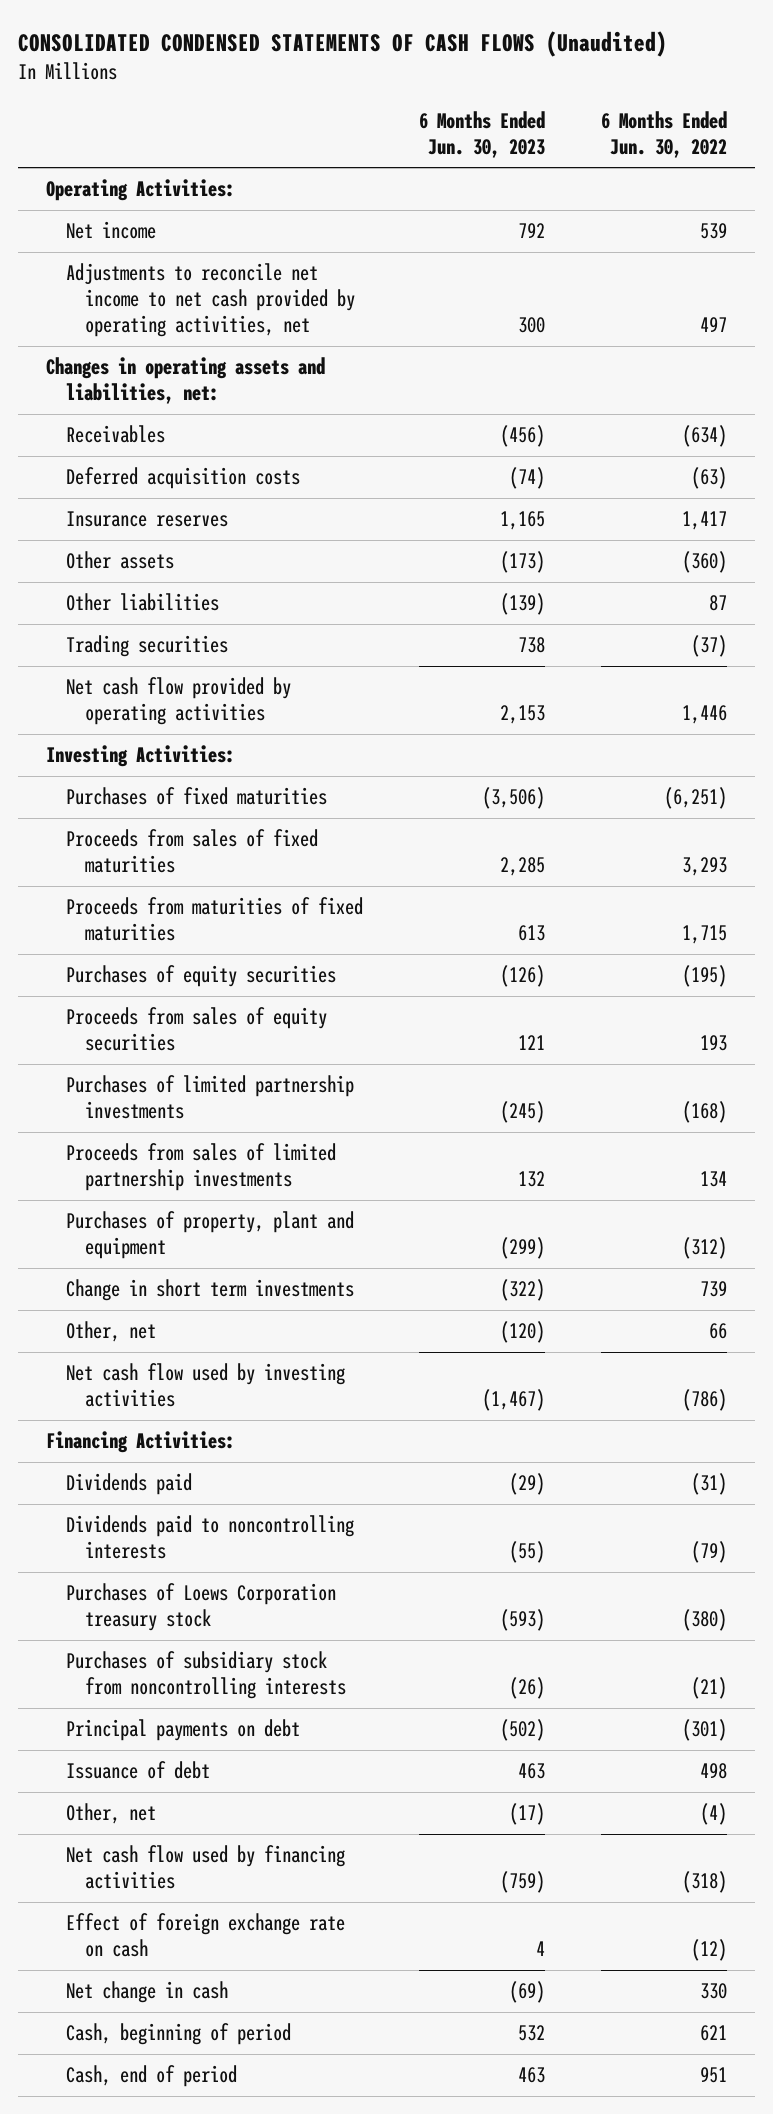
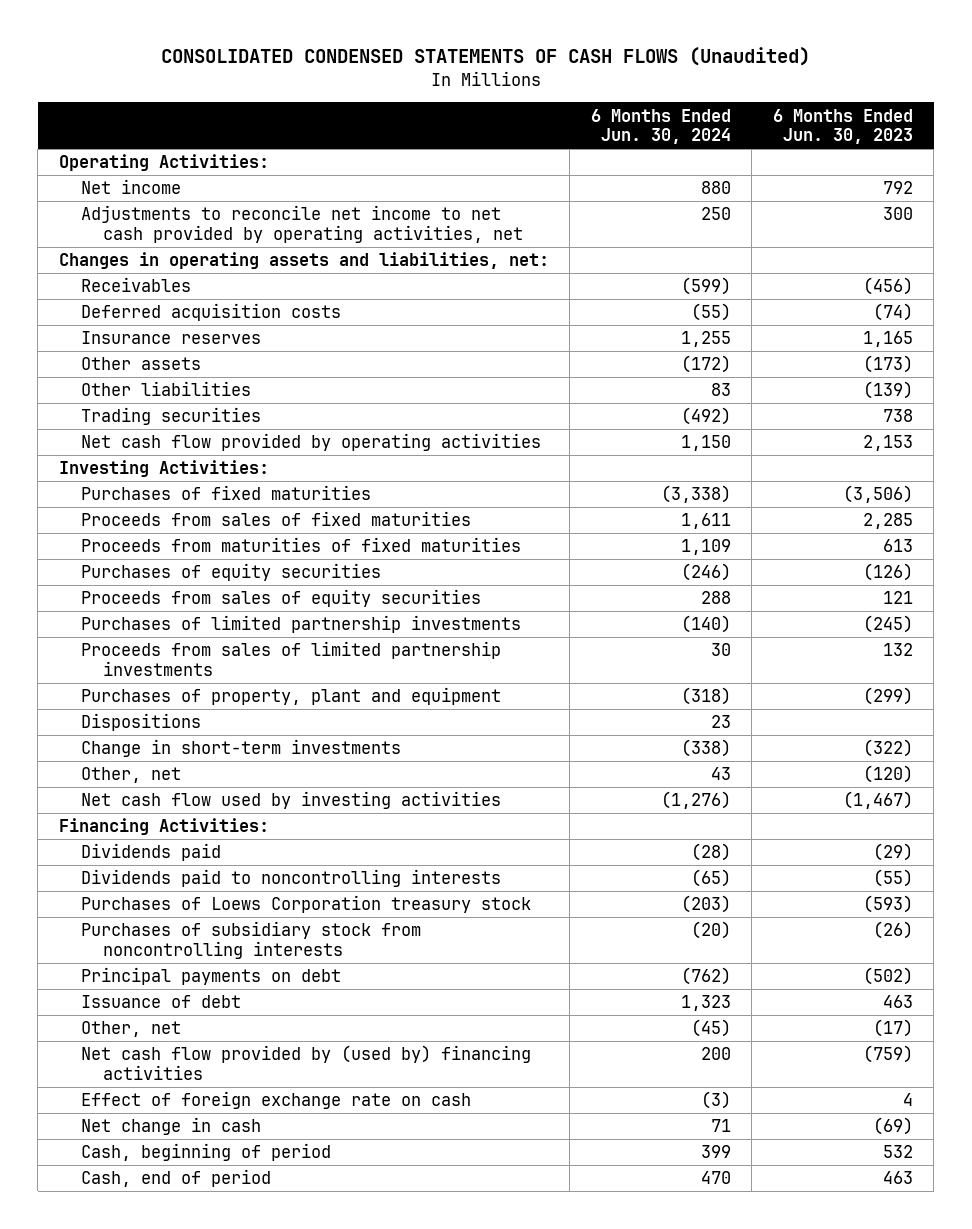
[600,110,727,158] 6 Months Ended Jun. 30, 2022 -> none
none -> [590,108,731,144] 6 Months Ended Jun. 30, 2024
none -> [80,713,201,732] Dispositions
[65,1279,354,1302] Change in short term investments -> [80,739,401,758] Change in short-term investments
[65,1845,345,1890] Net cash flow used by financing activities -> [80,1045,531,1080] Net cash flow provided by (used by) financing activities

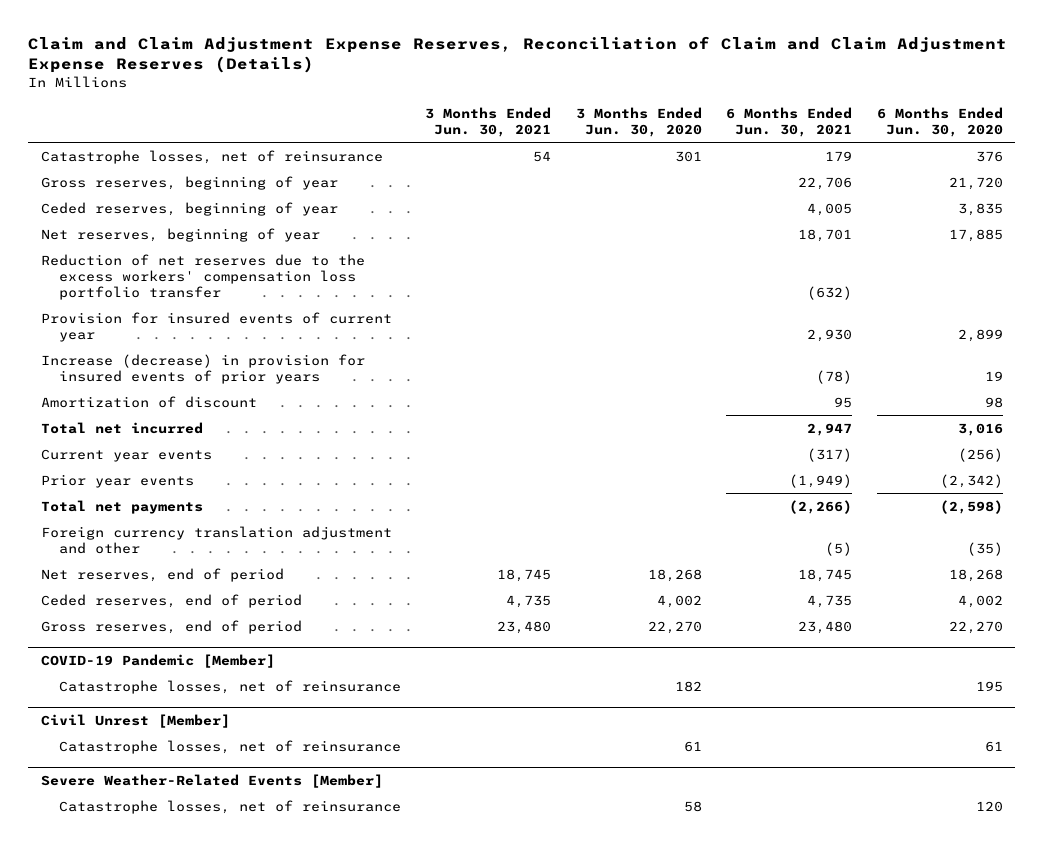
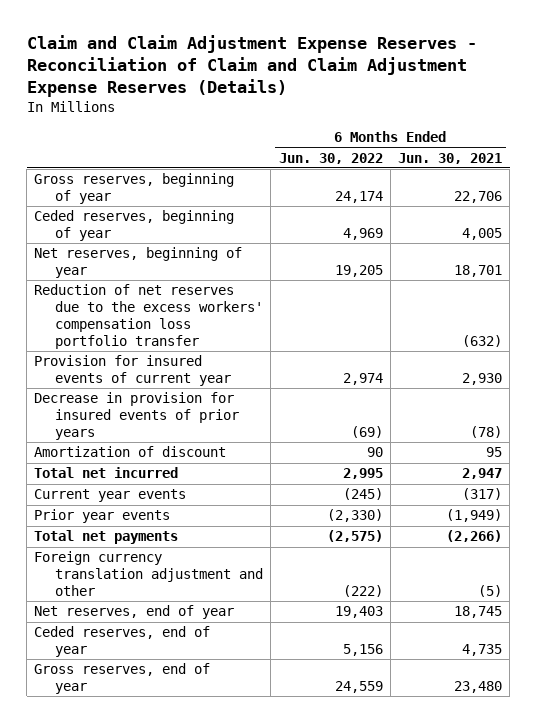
[28,35,1008,74] Claim and Claim Adjustment Expense Reserves, Reconciliation of Claim and Claim Adjustment Expense Reserves (Details) -> [26,34,477,97] Claim and Claim Adjustment Expense Reserves - Reconciliation of Claim and Claim Adjustment Expense Reserves (Details)
[425,106,552,137] 3 Months Ended Jun. 30, 2021 -> none
[575,106,702,137] 3 Months Ended Jun. 30, 2020 -> none
[876,106,1003,137] 6 Months Ended Jun. 30, 2020 -> none
none -> [278,152,383,164] Jun. 30, 2022
[40,149,383,164] Catastrophe losses, net of reinsurance -> none
[40,353,365,384] Increase (decrease) in provision for insured events of prior years -> [34,392,240,441] Decrease in provision for insured events of prior years
[40,653,275,668] COVID-19 Pandemic [Member] -> none
[58,679,401,694] Catastrophe losses, net of reinsurance -> none
[40,713,230,728] Civil Unrest [Member] -> none
[58,739,401,754] Catastrophe losses, net of reinsurance -> none
[40,773,383,788] Severe Weather-Related Events [Member] -> none
[58,799,401,814] Catastrophe losses, net of reinsurance -> none
[40,567,284,582] Net reserves, end of period -> [34,605,235,620] Net reserves, end of year
[40,593,302,608] Ceded reserves, end of period -> [34,626,211,658] Ceded reserves, end of year
[40,619,302,634] Gross reserves, end of period -> [34,663,211,695] Gross reserves, end of year

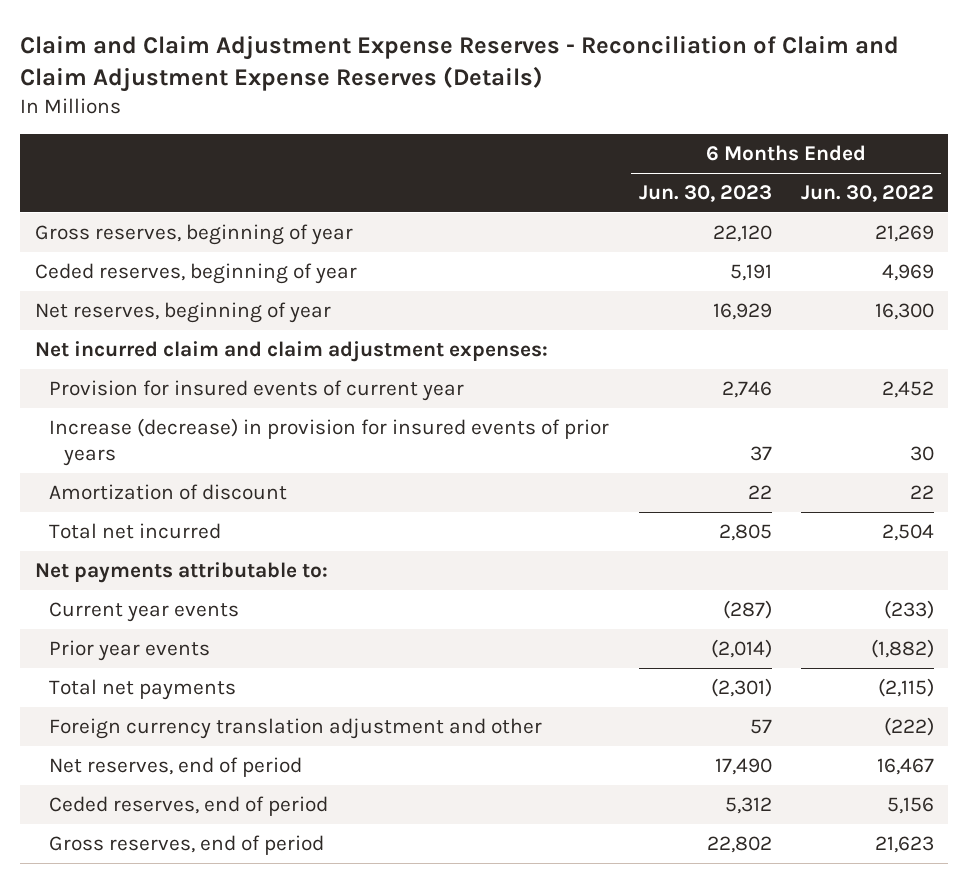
[397,152,502,164] Jun. 30, 2021 -> none
none -> [638,185,772,203] Jun. 30, 2023
[334,191,383,204] 24,174 -> [874,224,934,242] 21,269
[34,284,264,349] Reduction of net reserves due to the excess workers' compensation loss portfolio transfer -> none
[334,265,383,278] 19,205 -> [874,302,934,320] 16,300
none -> [34,340,548,362] Net incurred claim and claim adjustment expenses:
[342,373,383,386] 2,974 -> [881,380,934,398] 2,452
[34,392,240,441] Decrease in provision for insured events of prior years -> [49,417,610,467] Increase (decrease) in provision for insured events of prior years
[350,426,383,439] (69) -> [909,446,934,462] 30
[366,447,383,458] 90 -> [909,484,934,499] 22
[342,468,383,480] 2,995 -> [881,523,934,541] 2,504
none -> [34,561,328,583] Net payments attributable to:
[342,488,383,501] (245) -> [883,599,934,619] (233)
[326,509,383,523] (2,330) -> [870,638,934,658] (1,882)
[326,530,383,543] (2,575) -> [877,677,934,697] (2,115)
[34,605,235,620] Net reserves, end of year -> [49,756,303,777] Net reserves, end of period
[334,606,383,619] 19,403 -> [876,757,934,775] 16,467
[34,626,211,658] Ceded reserves, end of year -> [49,795,329,816] Ceded reserves, end of period
[34,663,211,695] Gross reserves, end of year -> [49,834,325,855] Gross reserves, end of period
[334,681,383,694] 24,559 -> [874,835,934,853] 21,623

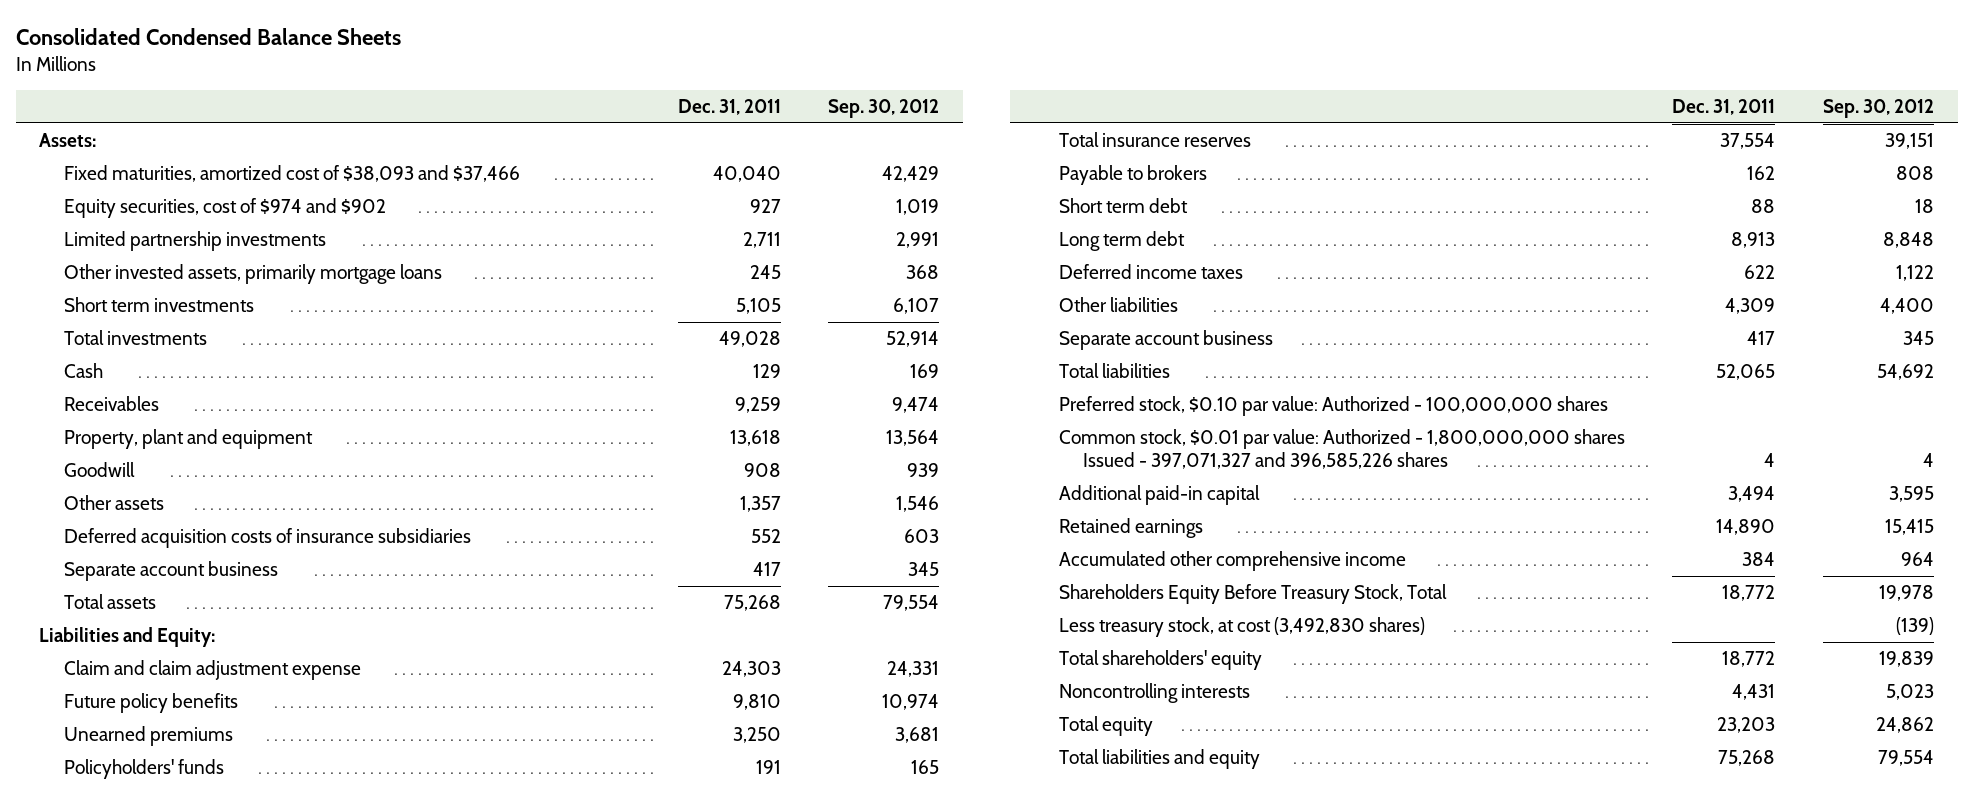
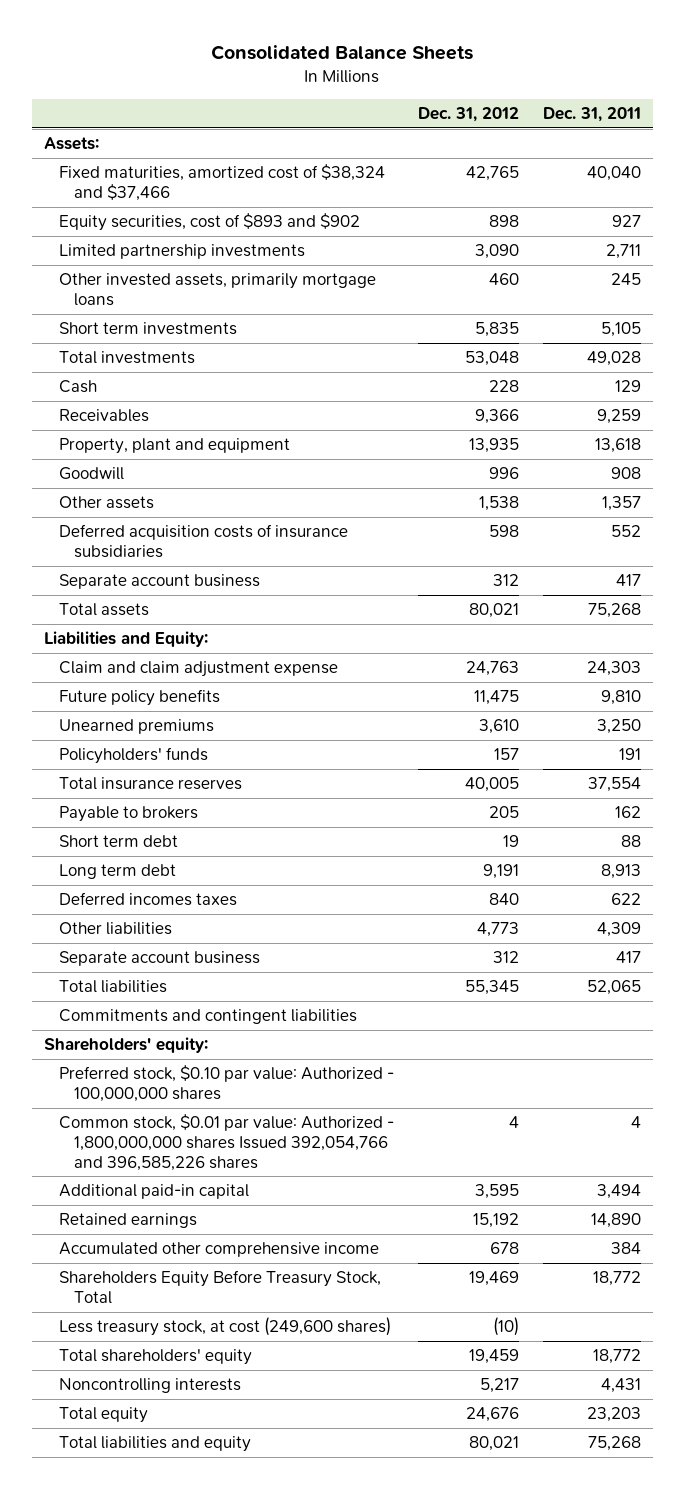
[15,28,401,46] Consolidated Condensed Balance Sheets -> [211,44,474,60] Consolidated Balance Sheets
[828,98,940,118] Sep. 30, 2012 -> none
none -> [417,106,519,122] Dec. 31, 2012
[63,165,520,183] Fixed maturities, amortized cost of $38,093 and $37,466 -> [58,164,385,202] Fixed maturities, amortized cost of $38,324 and $37,466
[63,198,386,219] Equity securities, cost of $974 and $902 -> [58,213,360,232] Equity securities, cost of $893 and $902
[1058,264,1243,280] Deferred income taxes -> [58,892,237,907] Deferred incomes taxes
none -> [58,1009,357,1025] Commitments and contingent liabilities
none -> [44,1037,209,1054] Shareholders' equity:
[1058,429,1625,470] Common stock, $0.01 par value: Authorized - 1,800,000,000 shares Issued - 397,071,327 and 396,585,226 shares -> [58,1114,394,1171] Common stock, $0.01 par value: Authorized - 1,800,000,000 shares Issued 392,054,766 and 396,585,226 shares
[1058,617,1425,638] Less treasury stock, at cost (3,492,830 shares) -> [58,1317,391,1337] Less treasury stock, at cost (249,600 shares)

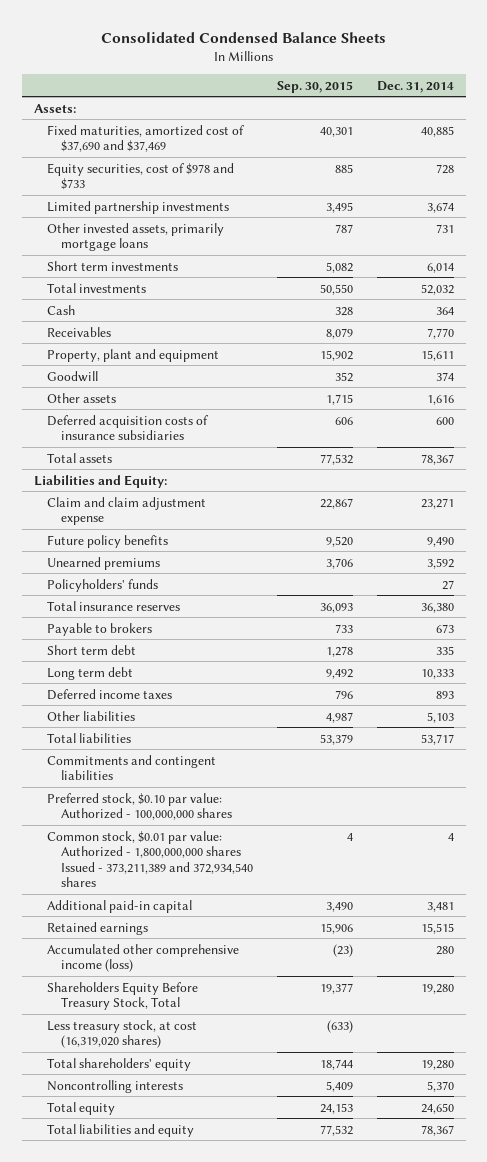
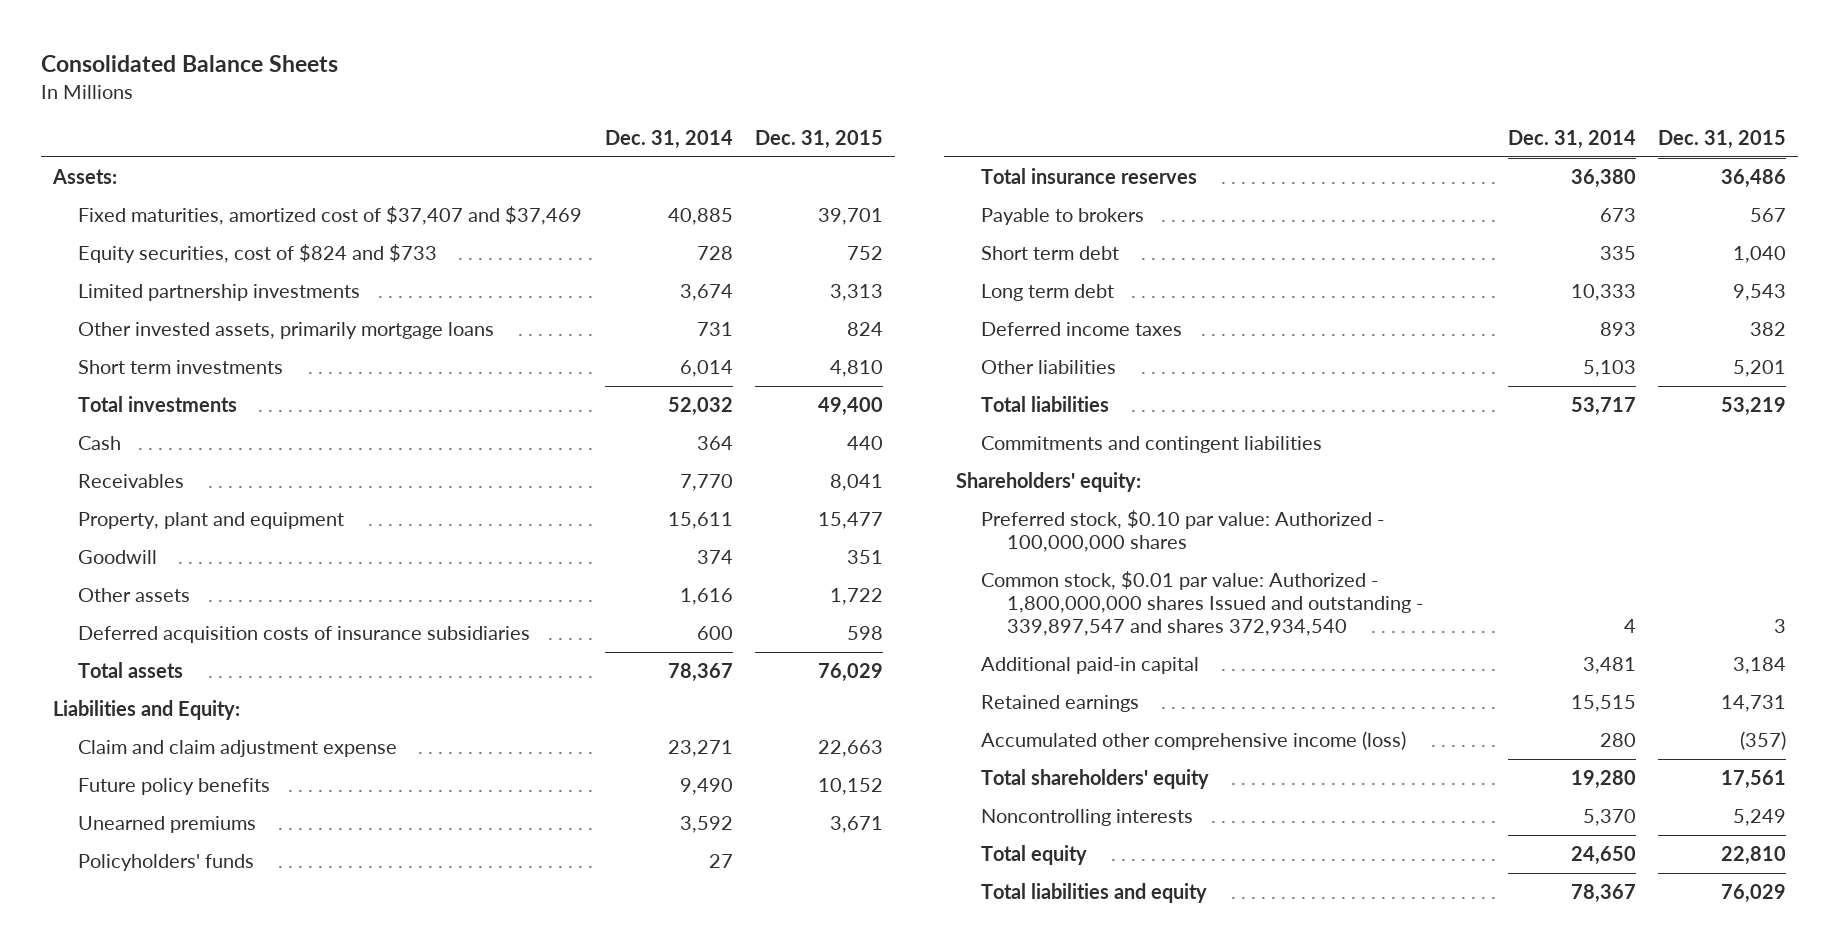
[100,31,386,43] Consolidated Condensed Balance Sheets -> [41,55,339,73] Consolidated Balance Sheets
[276,80,353,93] Sep. 30, 2015 -> none
none -> [755,130,884,150] Dec. 31, 2015
[47,124,245,153] Fixed maturities, amortized cost of $37,690 and $37,469 -> [77,206,582,226] Fixed maturities, amortized cost of $37,407 and $37,469
[47,162,235,191] Equity securities, cost of $978 and $733 -> [77,244,437,264] Equity securities, cost of $824 and $733
none -> [955,472,1141,493] Shareholders' equity:
[47,830,253,888] Common stock, $0.01 par value: Authorized - 1,800,000,000 shares Issued - 373,211,389 and 372,934,540 shares -> [981,571,1423,637] Common stock, $0.01 par value: Authorized - 1,800,000,000 shares Issued and outstanding - 339,897,547 and shares 372,934,540
[47,981,199,1011] Shareholders Equity Before Treasury Stock, Total -> none
[47,1019,198,1049] Less treasury stock, at cost (16,319,020 shares) -> none

